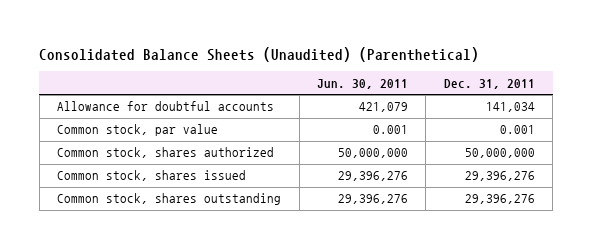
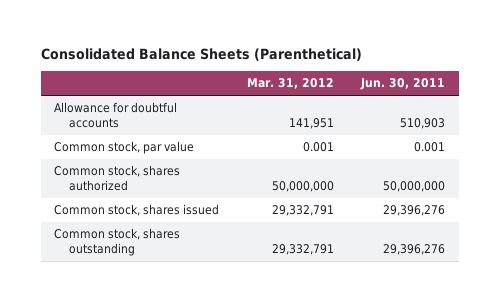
[39,46,480,62] Consolidated Balance Sheets (Unaudited) (Parenthetical) -> [40,48,362,62] Consolidated Balance Sheets (Parenthetical)
[443,78,535,89] Dec. 31, 2011 -> none
none -> [246,78,334,90] Mar. 31, 2012
[358,102,408,113] 421,079 -> [399,118,445,130] 510,903

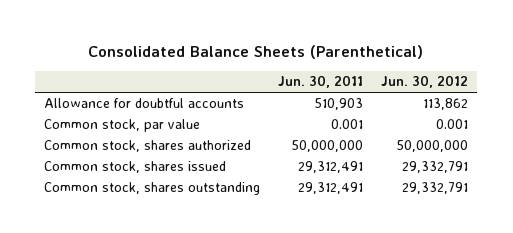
[246,78,334,90] Mar. 31, 2012 -> none
none -> [381,75,469,89] Jun. 30, 2012
[382,205,445,217] 29,396,276 -> [298,161,364,174] 29,312,491
[382,244,445,256] 29,396,276 -> [298,182,364,195] 29,312,491

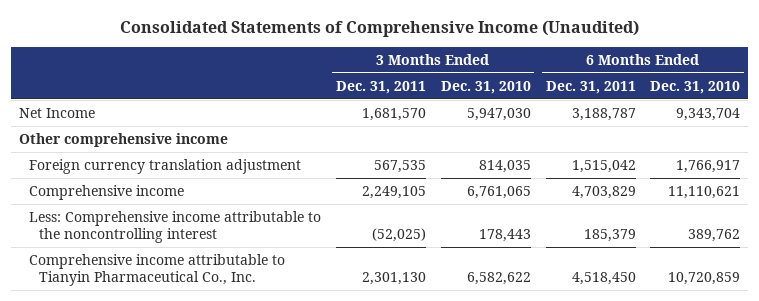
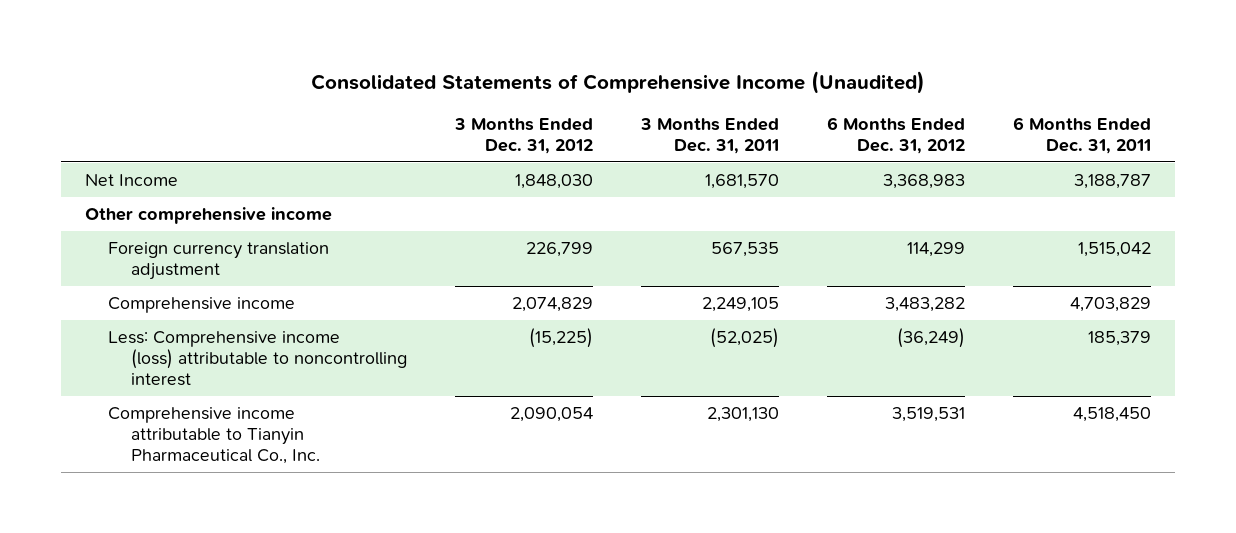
[440,80,531,94] Dec. 31, 2010 -> none
[650,80,741,94] Dec. 31, 2010 -> none
none -> [454,117,594,154] 3 Months Ended Dec. 31, 2012
none -> [827,116,966,154] 6 Months Ended Dec. 31, 2012
[29,210,322,243] Less: Comprehensive income attributable to the noncontrolling interest -> [108,330,408,387] Less: Comprehensive income (loss) attributable to noncontrolling interest

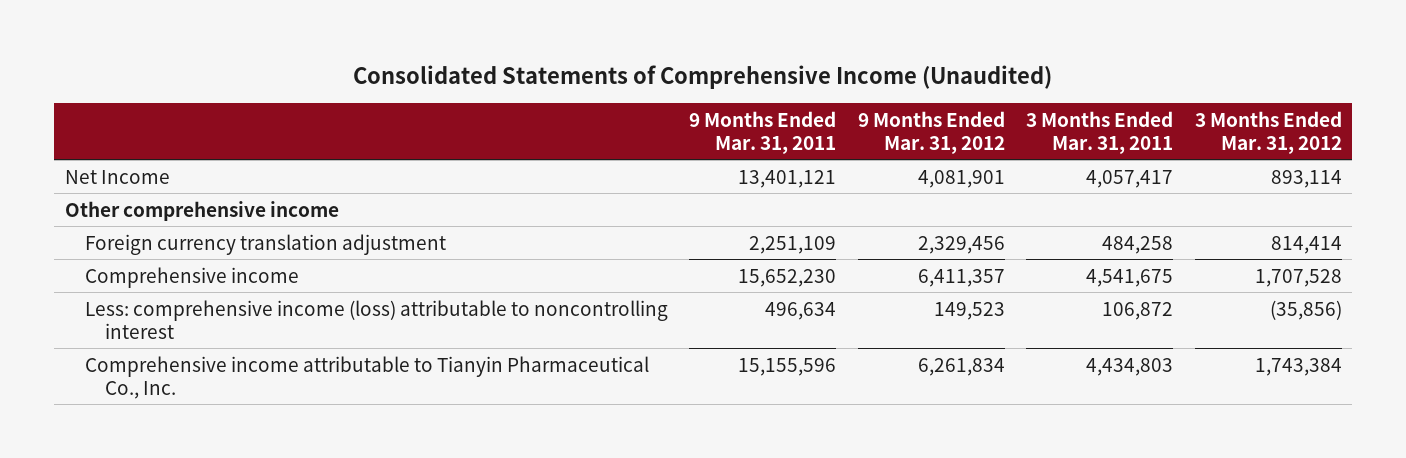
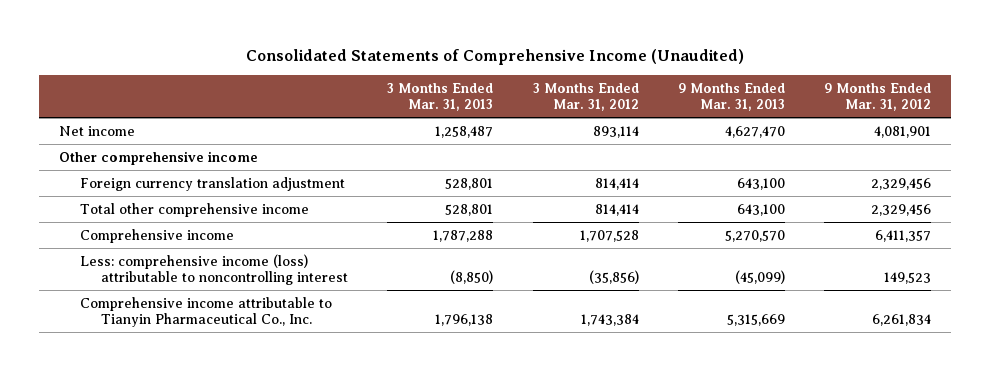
[689,110,837,154] 9 Months Ended Mar. 31, 2011 -> none
[1026,110,1174,154] 3 Months Ended Mar. 31, 2011 -> none
none -> [387,82,494,111] 3 Months Ended Mar. 31, 2013
none -> [677,82,785,111] 9 Months Ended Mar. 31, 2013
[64,169,170,184] Net Income -> [59,125,136,136] Net income
none -> [80,202,310,217] Total other comprehensive income

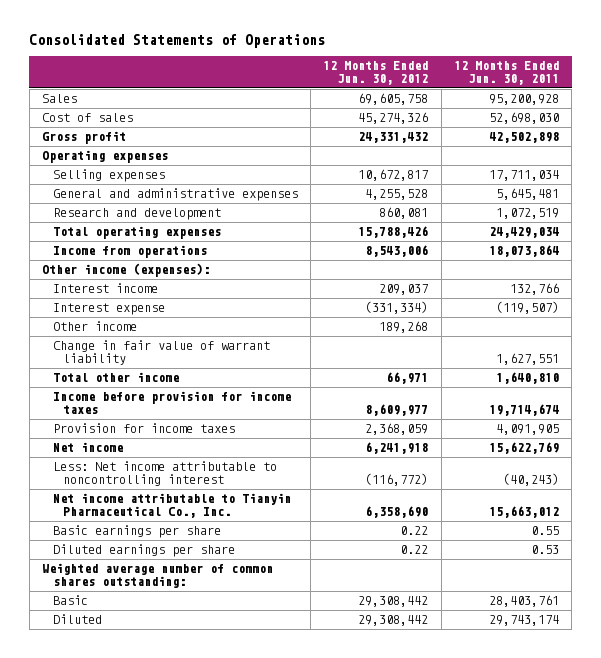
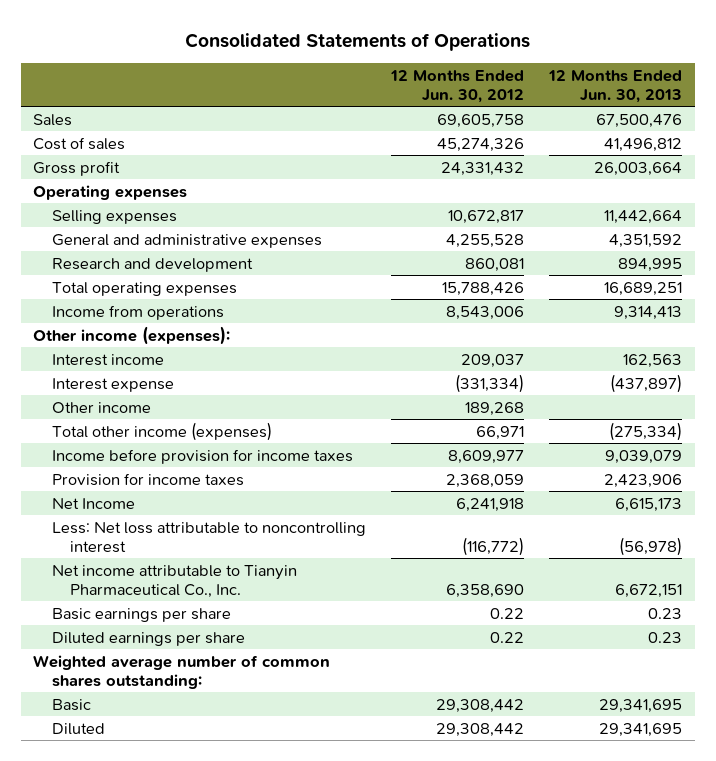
[454,61,560,85] 12 Months Ended Jun. 30, 2011 -> none
none -> [548,69,683,104] 12 Months Ended Jun. 30, 2013
[52,340,270,366] Change in fair value of warrant liability -> none
[52,372,179,383] Total other income -> [51,421,272,441] Total other income (expenses)
[52,442,123,453] Net income -> [51,497,135,509] Net Income
[52,461,277,487] Less: Net income attributable to noncontrolling interest -> [51,521,366,553] Less: Net loss attributable to noncontrolling interest

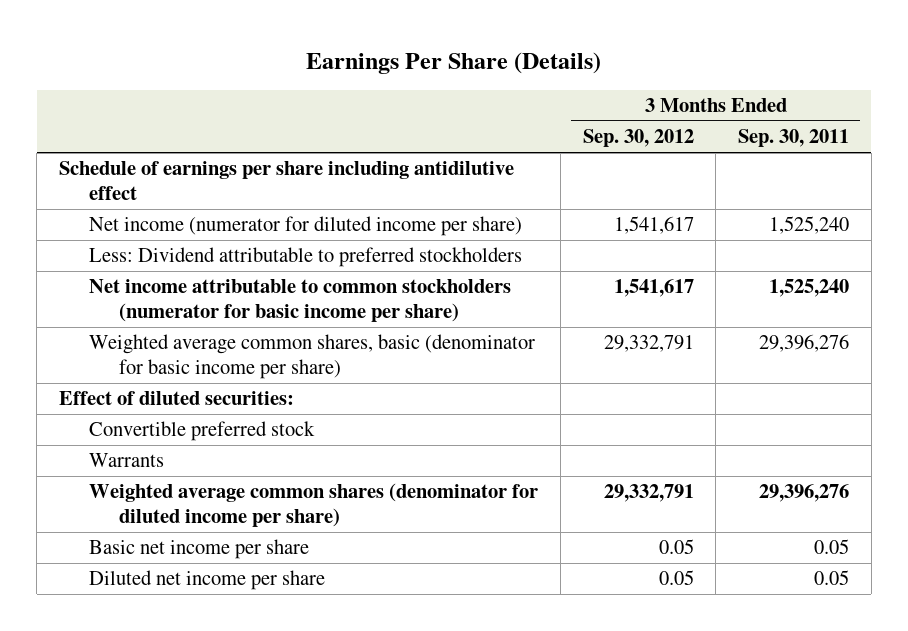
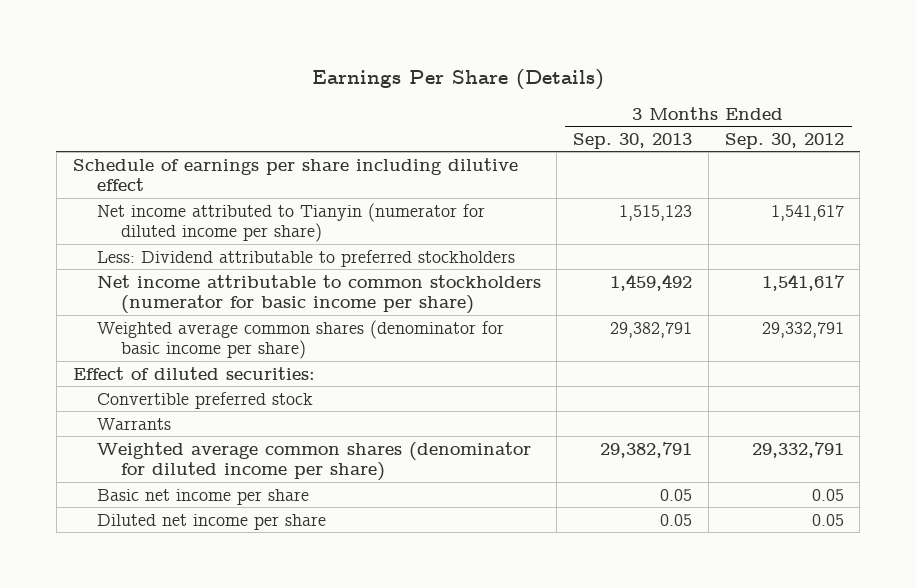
[737,129,849,148] Sep. 30, 2011 -> none
none -> [573,132,693,149] Sep. 30, 2013
[59,161,515,201] Schedule of earnings per share including antidilutive effect -> [72,157,518,192] Schedule of earnings per share including dilutive effect
[89,216,523,237] Net income (numerator for diluted income per share) -> [96,202,485,243] Net income attributed to Tianyin (numerator for diluted income per share)
[89,334,536,380] Weighted average common shares, basic (denominator for basic income per share) -> [96,319,504,360] Weighted average common shares (denominator for basic income per share)

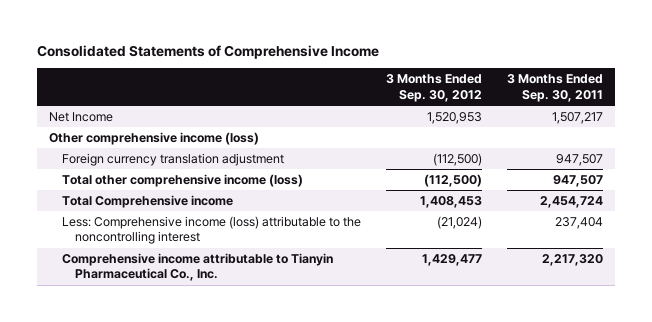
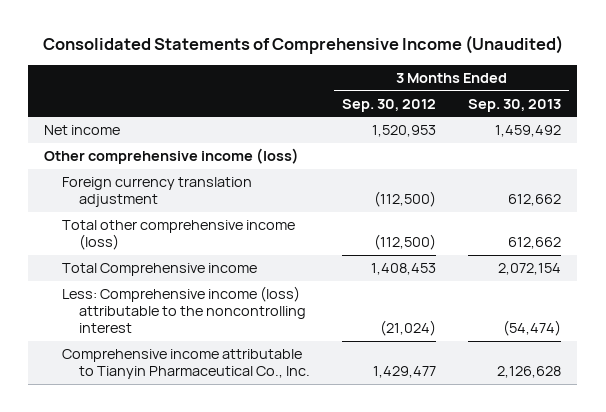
[37,45,380,60] Consolidated Statements of Comprehensive Income -> [42,35,563,55] Consolidated Statements of Comprehensive Income (Unaudited)
[506,74,603,102] 3 Months Ended Sep. 30, 2011 -> none
none -> [468,98,562,112] Sep. 30, 2013
[49,111,114,122] Net Income -> [44,125,121,136] Net income

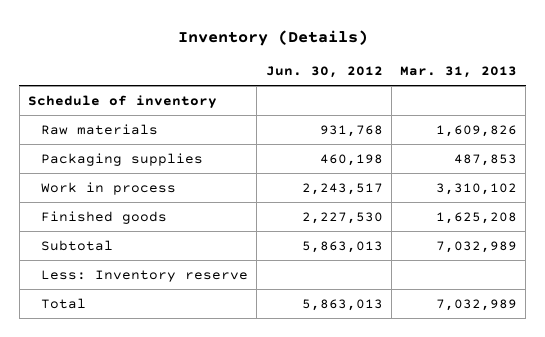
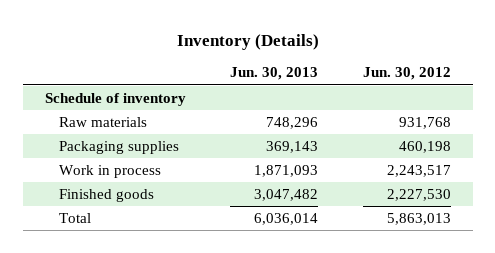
[400,66,518,79] Mar. 31, 2013 -> none
none -> [230,67,319,81] Jun. 30, 2013
[41,239,114,251] Subtotal -> none
[41,269,249,282] Less: Inventory reserve -> none

